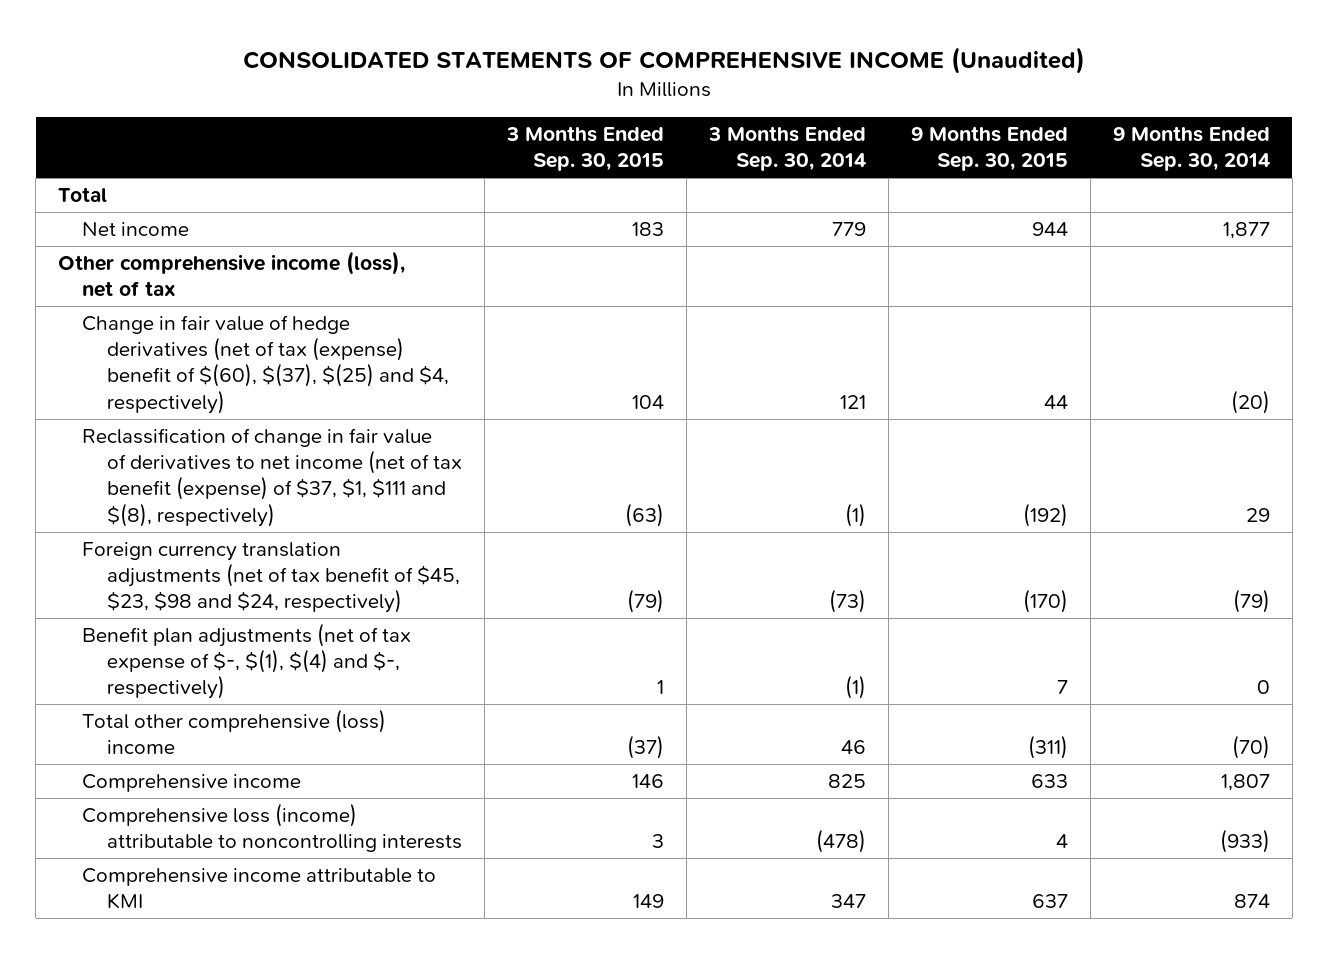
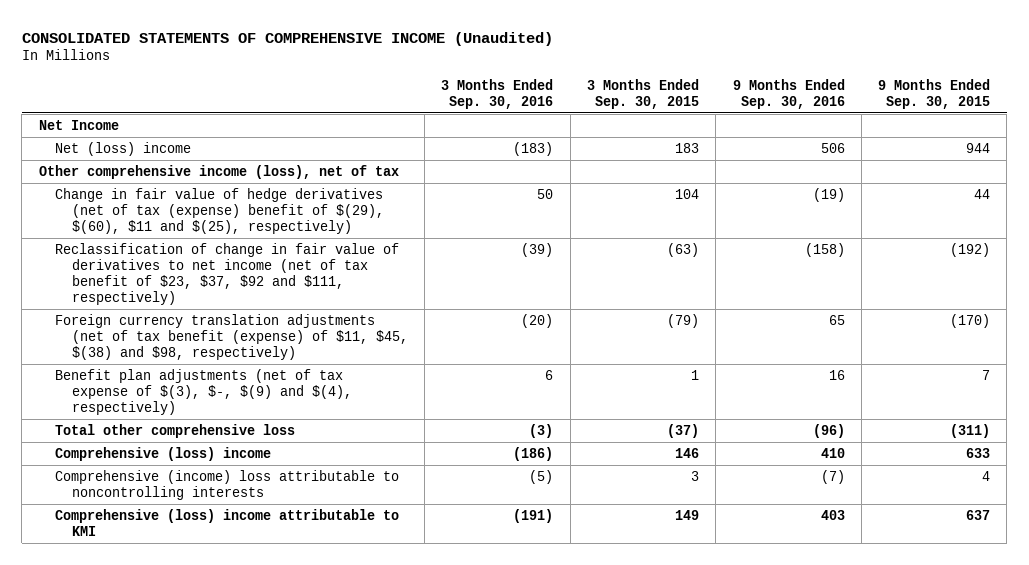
[707,125,866,172] 3 Months Ended Sep. 30, 2014 -> none
[1112,125,1270,172] 9 Months Ended Sep. 30, 2014 -> none
none -> [441,78,554,109] 3 Months Ended Sep. 30, 2016
none -> [732,78,845,109] 9 Months Ended Sep. 30, 2016
[58,187,108,203] Total -> none
none -> [38,119,119,130] Net Income
[82,222,190,237] Net income -> [55,141,192,156] Net (loss) income
[82,315,449,414] Change in fair value of hedge derivatives (net of tax (expense) benefit of $(60), $(37), $(25) and $4, respectively) -> [55,187,384,235] Change in fair value of hedge derivatives (net of tax (expense) benefit of $(29), $(60), $11 and $(25), respectively)
[82,428,462,527] Reclassification of change in fair value of derivatives to net income (net of tax benefit (expense) of $37, $1, $111 and $(8), respectively) -> [55,242,400,306] Reclassification of change in fair value of derivatives to net income (net of tax benefit of $23, $37, $92 and $111, respectively)
[82,542,460,614] Foreign currency translation adjustments (net of tax benefit of $45, $23, $98 and $24, respectively) -> [55,313,408,361] Foreign currency translation adjustments (net of tax benefit (expense) of $11, $45, $(38) and $98, respectively)
[82,623,412,700] Benefit plan adjustments (net of tax expense of $-, $(1), $(4) and $-, respectively) -> [55,368,352,416] Benefit plan adjustments (net of tax expense of $(3), $-, $(9) and $(4), respectively)
[82,709,387,755] Total other comprehensive (loss) income -> [55,423,296,438] Total other comprehensive loss
[82,774,302,793] Comprehensive income -> [55,446,272,461] Comprehensive (loss) income
[82,803,462,853] Comprehensive loss (income) attributable to noncontrolling interests -> [55,469,400,500] Comprehensive (income) loss attributable to noncontrolling interests
[82,868,437,910] Comprehensive income attributable to KMI -> [55,508,400,536] Comprehensive (loss) income attributable to KMI

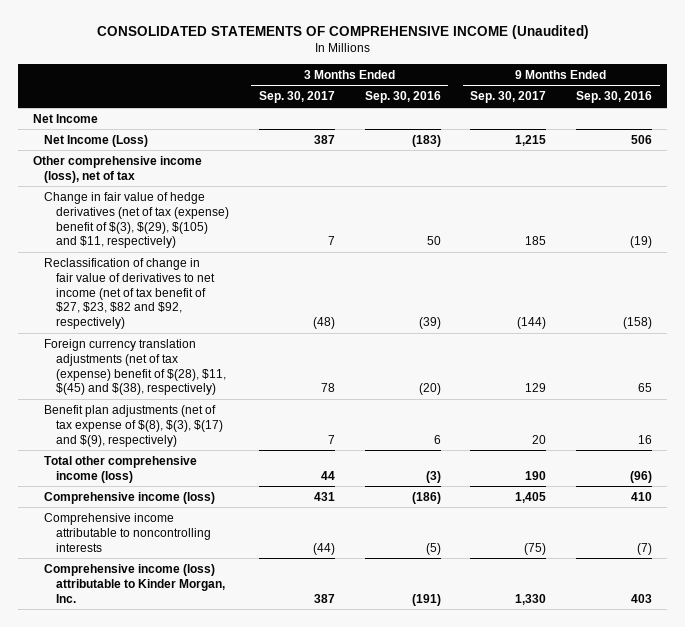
[586,78,699,109] 3 Months Ended Sep. 30, 2015 -> none
[878,78,991,109] 9 Months Ended Sep. 30, 2015 -> none
none -> [258,91,335,104] Sep. 30, 2017
none -> [470,91,547,104] Sep. 30, 2017
[55,141,192,156] Net (loss) income -> [44,134,149,147] Net Income (Loss)
[55,187,384,235] Change in fair value of hedge derivatives (net of tax (expense) benefit of $(29), $(60), $11 and $(25), respectively) -> [44,191,229,249] Change in fair value of hedge derivatives (net of tax (expense) benefit of $(3), $(29), $(105) and $11, respectively)
[55,242,400,306] Reclassification of change in fair value of derivatives to net income (net of tax benefit of $23, $37, $92 and $111, respectively) -> [44,257,215,330] Reclassification of change in fair value of derivatives to net income (net of tax benefit of $27, $23, $82 and $92, respectively)
[55,313,408,361] Foreign currency translation adjustments (net of tax benefit (expense) of $11, $45, $(38) and $98, respectively) -> [44,338,226,396] Foreign currency translation adjustments (net of tax (expense) benefit of $(28), $11, $(45) and $(38), respectively)
[55,368,352,416] Benefit plan adjustments (net of tax expense of $(3), $-, $(9) and $(4), respectively) -> [44,404,223,447] Benefit plan adjustments (net of tax expense of $(8), $(3), $(17) and $(9), respectively)
[55,423,296,438] Total other comprehensive loss -> [44,455,198,483] Total other comprehensive income (loss)
[55,446,272,461] Comprehensive (loss) income -> [44,491,216,504] Comprehensive income (loss)
[55,469,400,500] Comprehensive (income) loss attributable to noncontrolling interests -> [44,512,211,552] Comprehensive income attributable to noncontrolling interests
[55,508,400,536] Comprehensive (loss) income attributable to KMI -> [44,563,225,603] Comprehensive income (loss) attributable to Kinder Morgan, Inc.

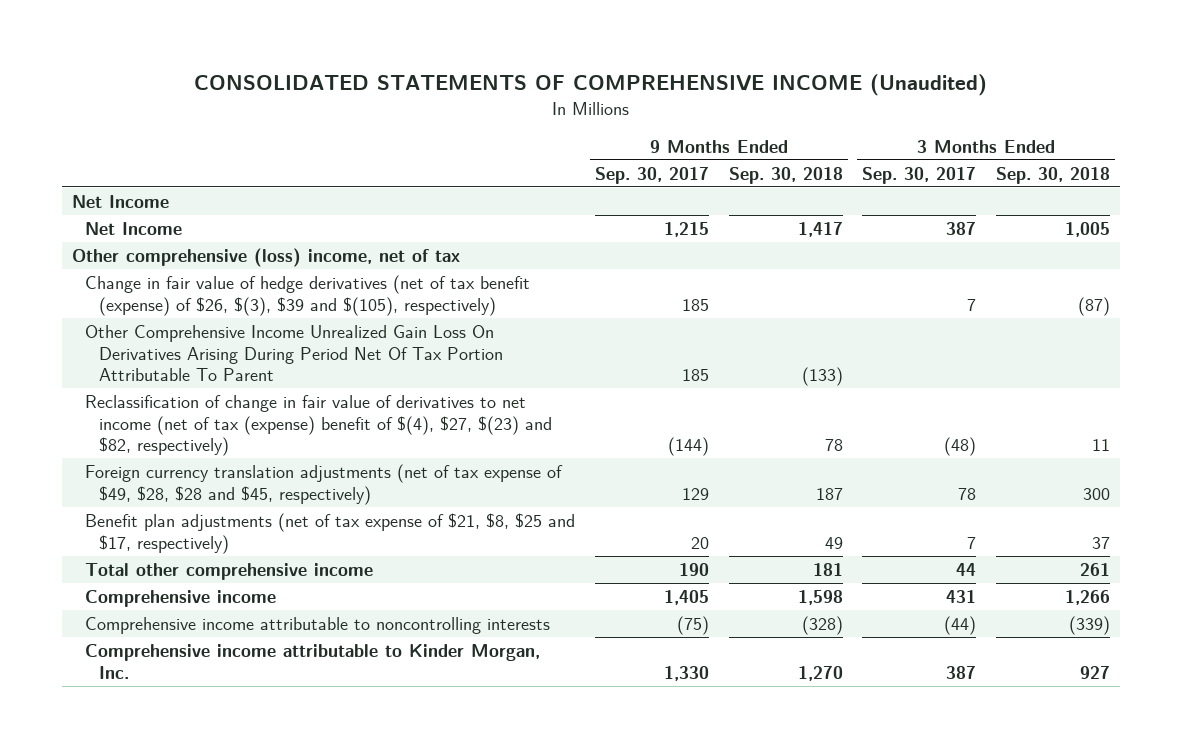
[364,91,441,104] Sep. 30, 2016 -> none
[576,91,653,104] Sep. 30, 2016 -> none
none -> [728,166,843,184] Sep. 30, 2018
none -> [996,166,1111,184] Sep. 30, 2018
[44,134,149,147] Net Income (Loss) -> [85,221,183,235] Net Income
[32,155,202,183] Other comprehensive income (loss), net of tax -> [71,247,460,267] Other comprehensive (loss) income, net of tax
[44,191,229,249] Change in fair value of hedge derivatives (net of tax (expense) benefit of $(3), $(29), $(105) and $11, respectively) -> [85,274,531,316] Change in fair value of hedge derivatives (net of tax benefit (expense) of $26, $(3), $39 and $(105), respectively)
none -> [85,324,504,382] Other Comprehensive Income Unrealized Gain Loss On Derivatives Arising During Period Net Of Tax Portion Attributable To Parent
[44,257,215,330] Reclassification of change in fair value of derivatives to net income (net of tax benefit of $27, $23, $82 and $92, respectively) -> [85,394,553,457] Reclassification of change in fair value of derivatives to net income (net of tax (expense) benefit of $(4), $27, $(23) and $82, respectively)
[44,338,226,396] Foreign currency translation adjustments (net of tax (expense) benefit of $(28), $11, $(45) and $(38), respectively) -> [85,463,564,505] Foreign currency translation adjustments (net of tax expense of $49, $28, $28 and $45, respectively)
[44,404,223,447] Benefit plan adjustments (net of tax expense of $(8), $(3), $(17) and $(9), respectively) -> [85,512,576,554] Benefit plan adjustments (net of tax expense of $21, $8, $25 and $17, respectively)
[44,455,198,483] Total other comprehensive income (loss) -> [85,562,374,580] Total other comprehensive income
[44,491,216,504] Comprehensive income (loss) -> [85,589,277,607] Comprehensive income
[44,563,225,603] Comprehensive income (loss) attributable to Kinder Morgan, Inc. -> [85,643,541,679] Comprehensive income attributable to Kinder Morgan, Inc.

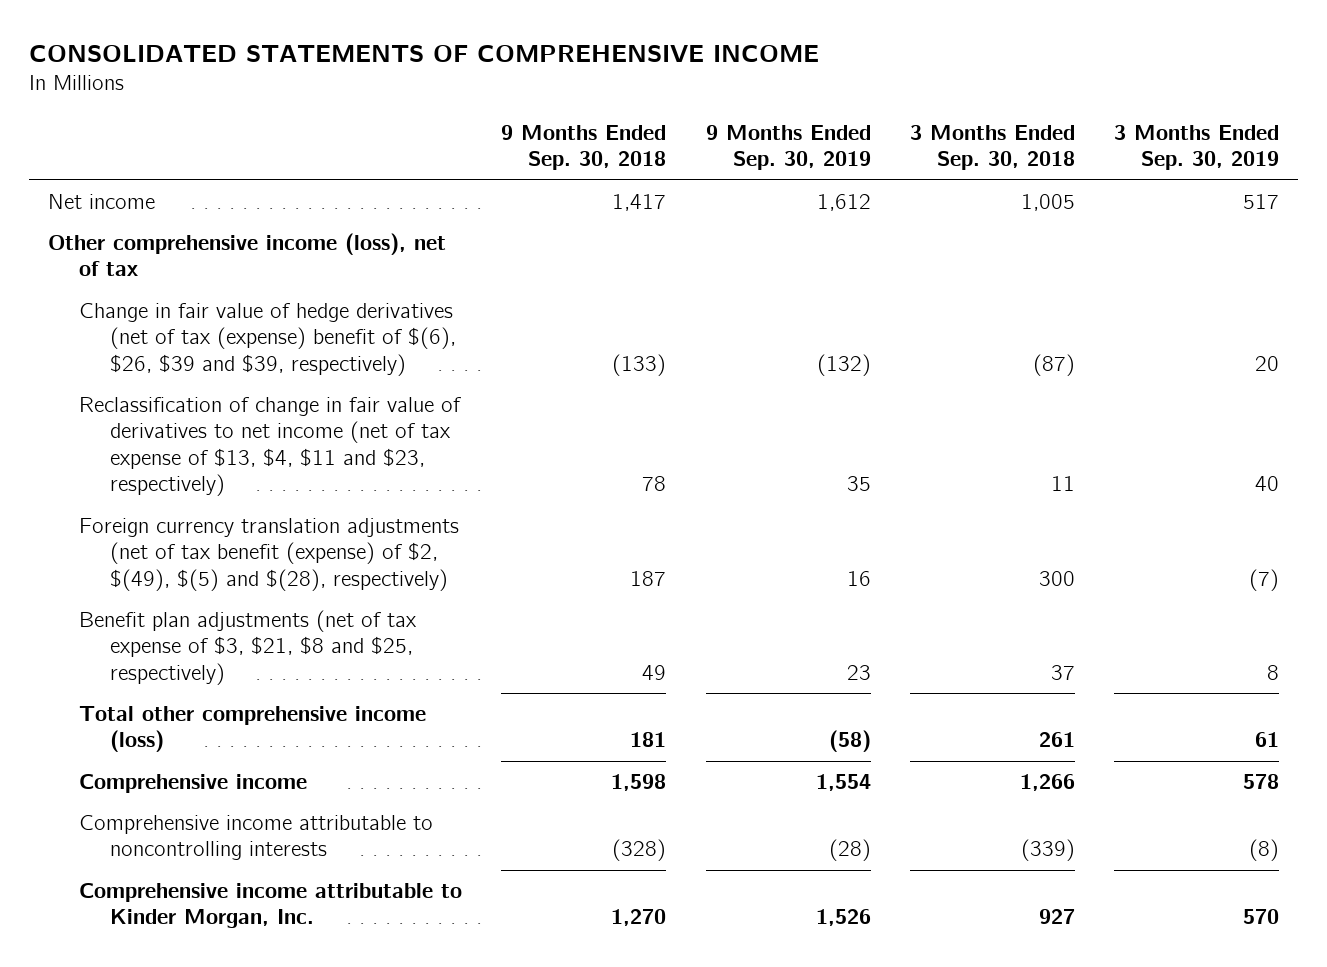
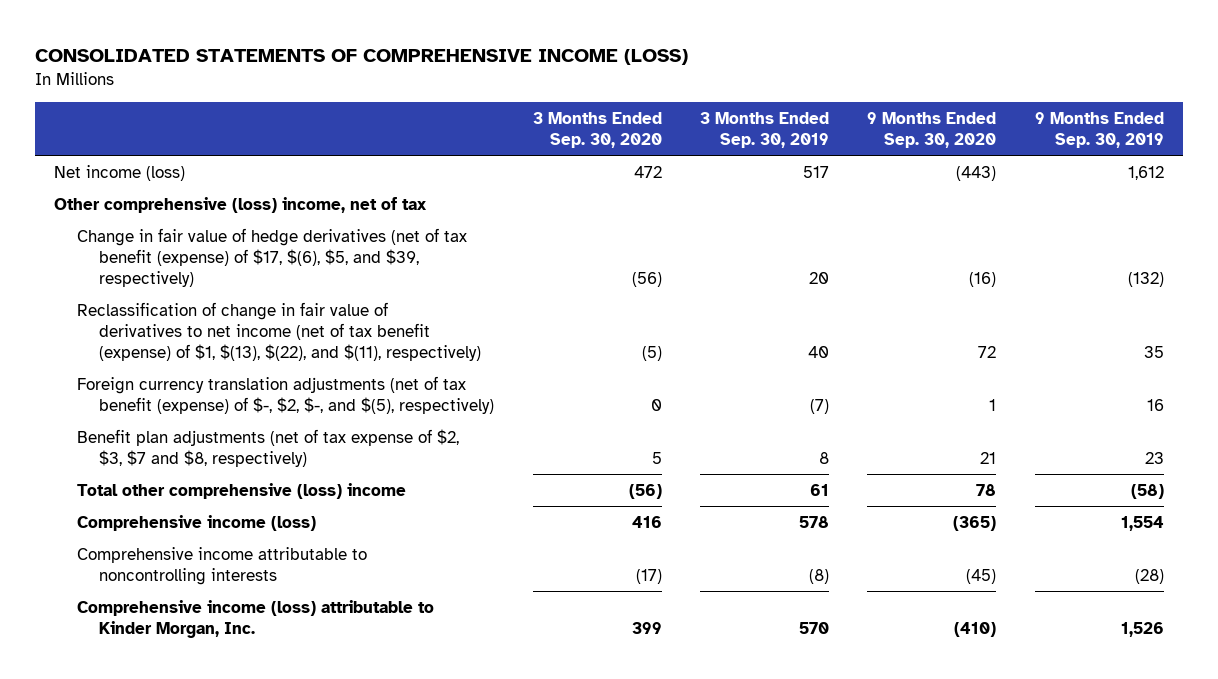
[28,44,819,62] CONSOLIDATED STATEMENTS OF COMPREHENSIVE INCOME -> [35,48,689,65] CONSOLIDATED STATEMENTS OF COMPREHENSIVE INCOME (LOSS)
[501,124,667,171] 9 Months Ended Sep. 30, 2018 -> none
[909,124,1075,171] 3 Months Ended Sep. 30, 2018 -> none
none -> [532,112,662,149] 3 Months Ended Sep. 30, 2020
none -> [867,112,997,149] 9 Months Ended Sep. 30, 2020
[48,194,156,210] Net income -> [54,165,186,182] Net income (loss)
[48,233,447,277] Other comprehensive income (loss), net of tax -> [54,197,428,214] Other comprehensive (loss) income, net of tax
[79,303,457,376] Change in fair value of hedge derivatives (net of tax (expense) benefit of $(6), $26, $39 and $39, respectively) -> [76,228,467,287] Change in fair value of hedge derivatives (net of tax benefit (expense) of $17, $(6), $5, and $39, respectively)
[79,397,462,497] Reclassification of change in fair value of derivatives to net income (net of tax expense of $13, $4, $11 and $23, respectively) -> [76,302,482,361] Reclassification of change in fair value of derivatives to net income (net of tax benefit (expense) of $1, $(13), $(22), and $(11), respectively)
[79,518,460,591] Foreign currency translation adjustments (net of tax benefit (expense) of $2, $(49), $(5) and $(28), respectively) -> [76,376,495,414] Foreign currency translation adjustments (net of tax benefit (expense) of $-, $2, $-, and $(5), respectively)
[79,610,418,685] Benefit plan adjustments (net of tax expense of $3, $21, $8 and $25, respectively) -> [76,429,459,467] Benefit plan adjustments (net of tax expense of $2, $3, $7 and $8, respectively)
[79,706,427,753] Total other comprehensive income (loss) -> [76,483,406,500] Total other comprehensive (loss) income
[79,774,308,794] Comprehensive income -> [76,515,316,532] Comprehensive income (loss)
[79,883,463,929] Comprehensive income attributable to Kinder Morgan, Inc. -> [76,600,434,638] Comprehensive income (loss) attributable to Kinder Morgan, Inc.

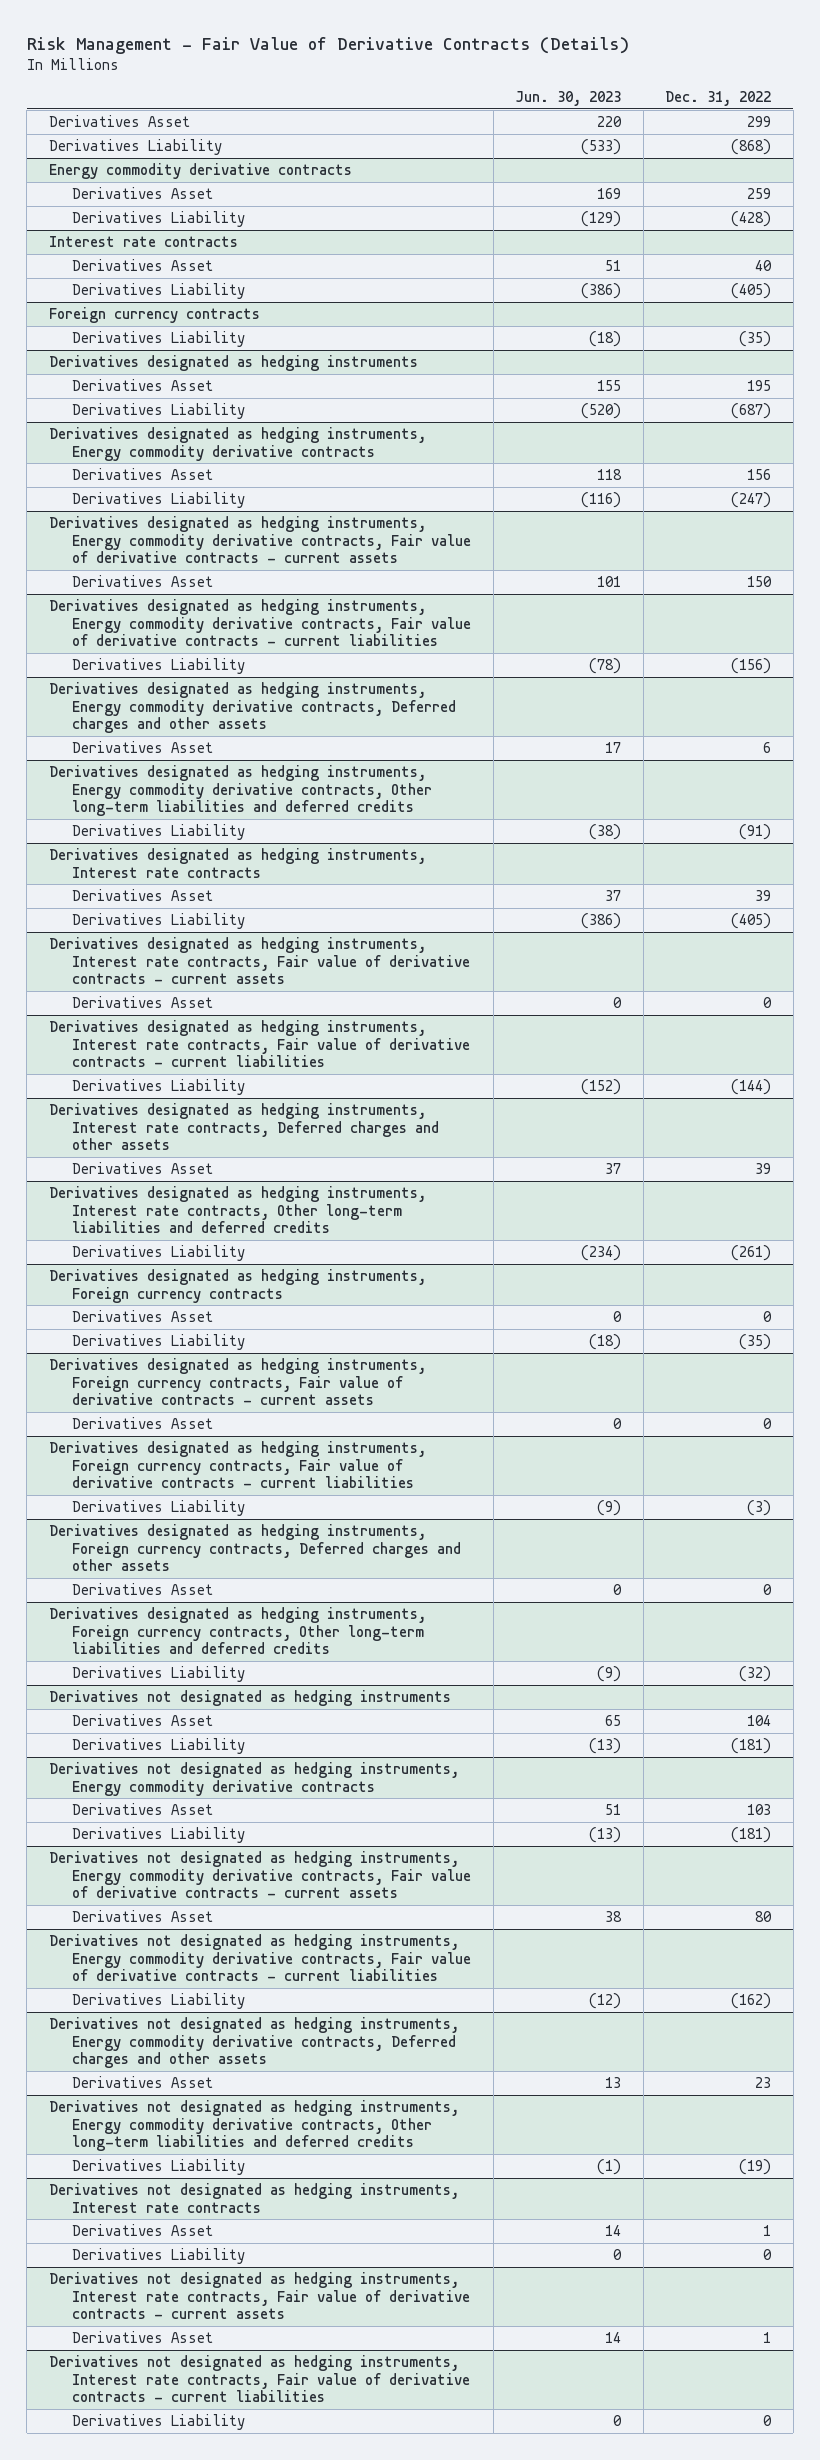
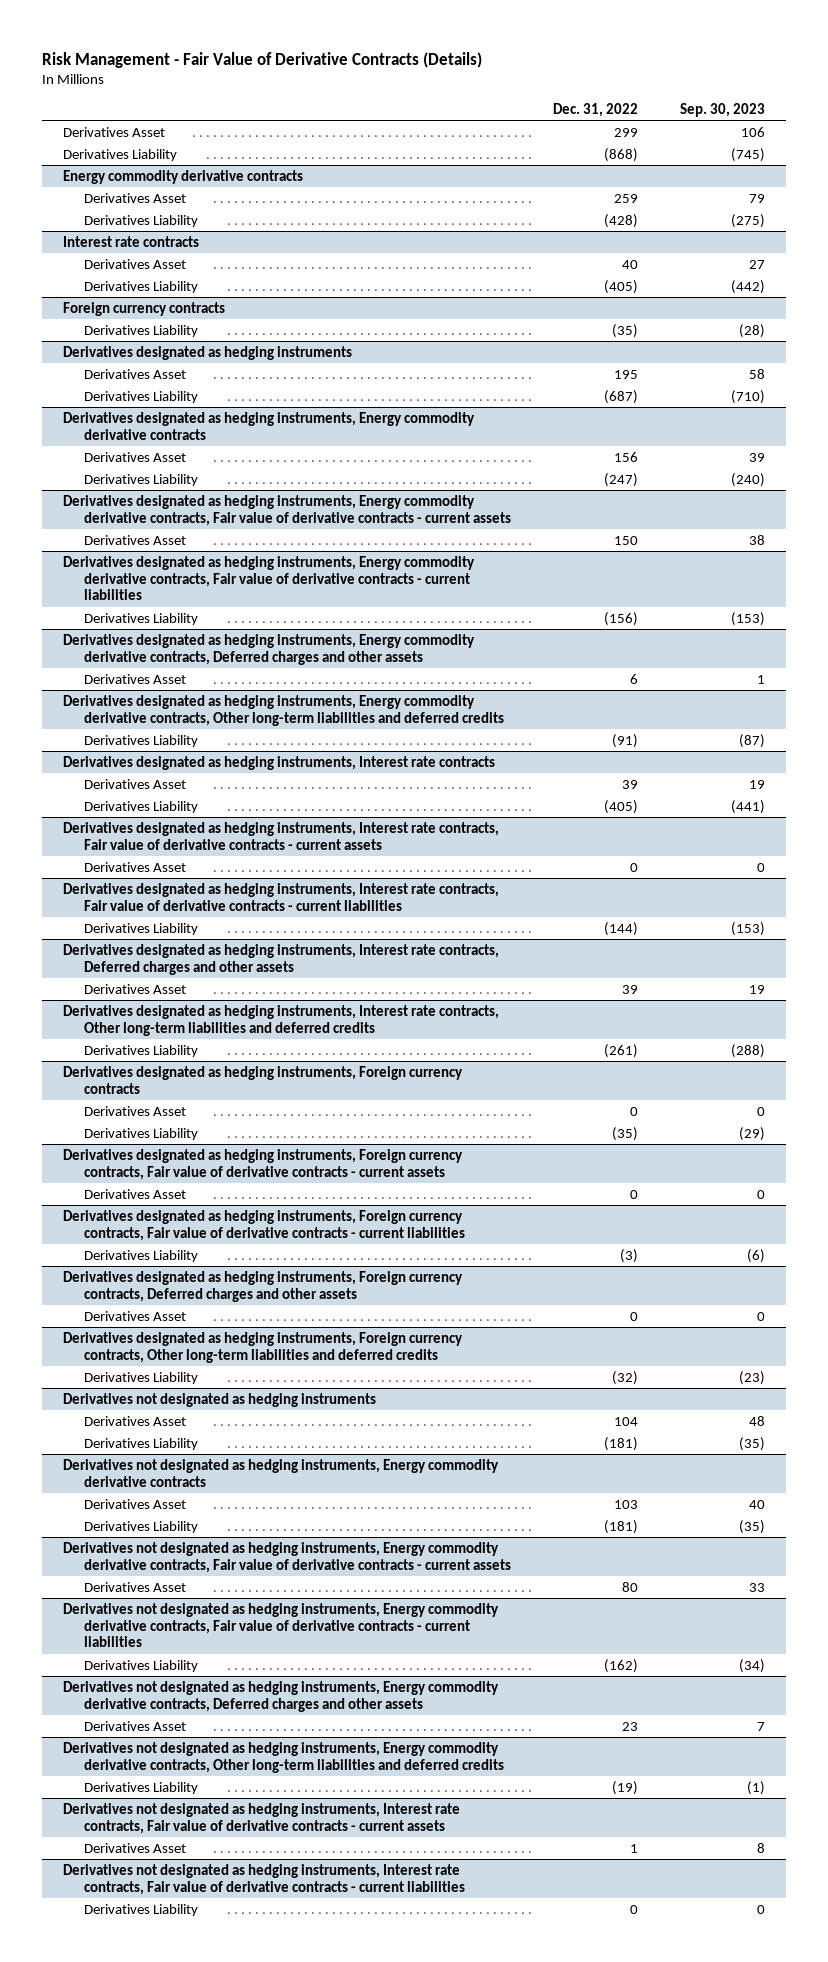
[515,91,622,107] Jun. 30, 2023 -> none
none -> [679,103,765,118] Sep. 30, 2023
[48,2183,459,2213] Derivatives not designated as hedging instruments, Interest rate contracts -> none
[72,2224,214,2237] Derivatives Asset -> none
[72,2248,246,2265] Derivatives Liability -> none

